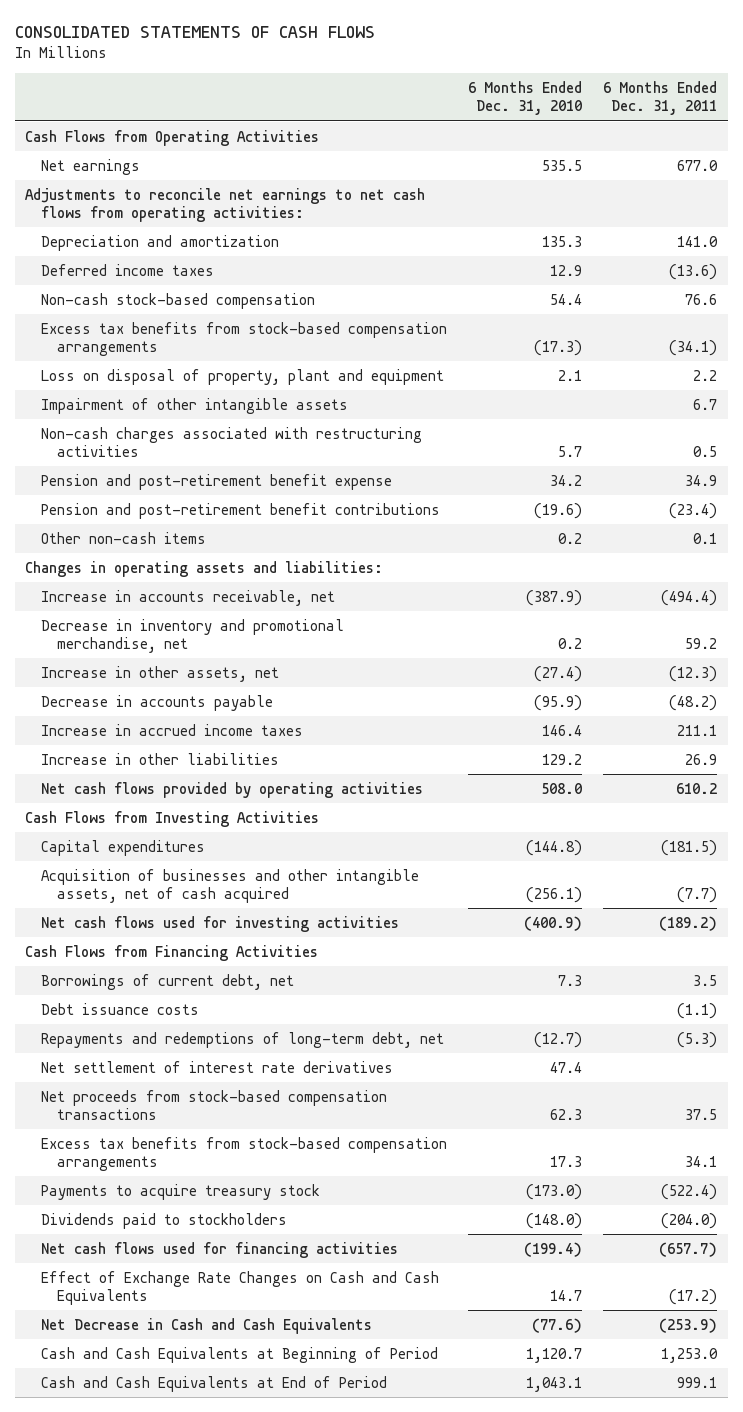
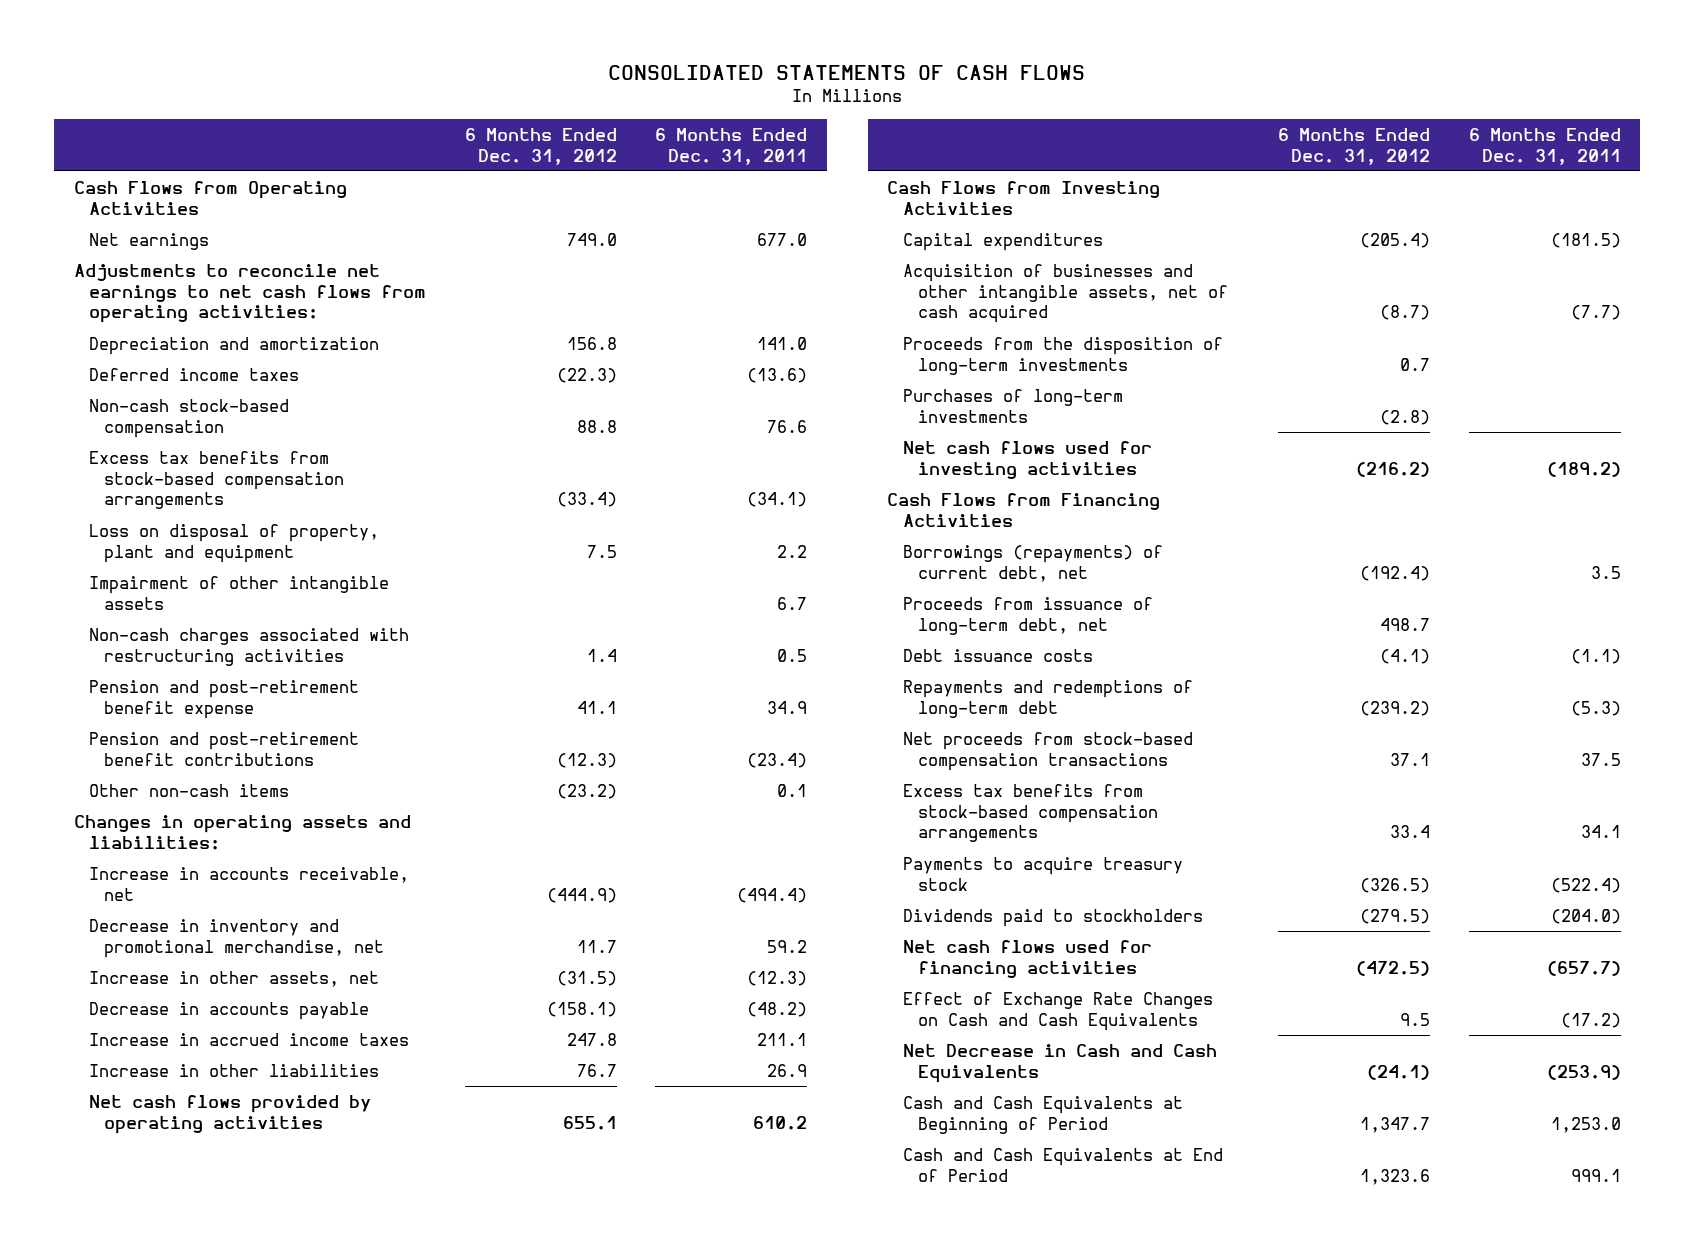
[468,80,583,116] 6 Months Ended Dec. 31, 2010 -> none
none -> [464,127,617,165] 6 Months Ended Dec. 31, 2012
none -> [902,336,1223,375] Proceeds from the disposition of long-term investments
none -> [902,388,1123,423] Purchases of long-term investments
[41,973,295,990] Borrowings of current debt, net -> [902,544,1163,582] Borrowings (repayments) of current debt, net
none -> [902,596,1153,635] Proceeds from issuance of long-term debt, net
[41,1060,394,1073] Net settlement of interest rate derivatives -> none
[41,1031,445,1048] Repayments and redemptions of long-term debt, net -> [902,679,1193,718] Repayments and redemptions of long-term debt

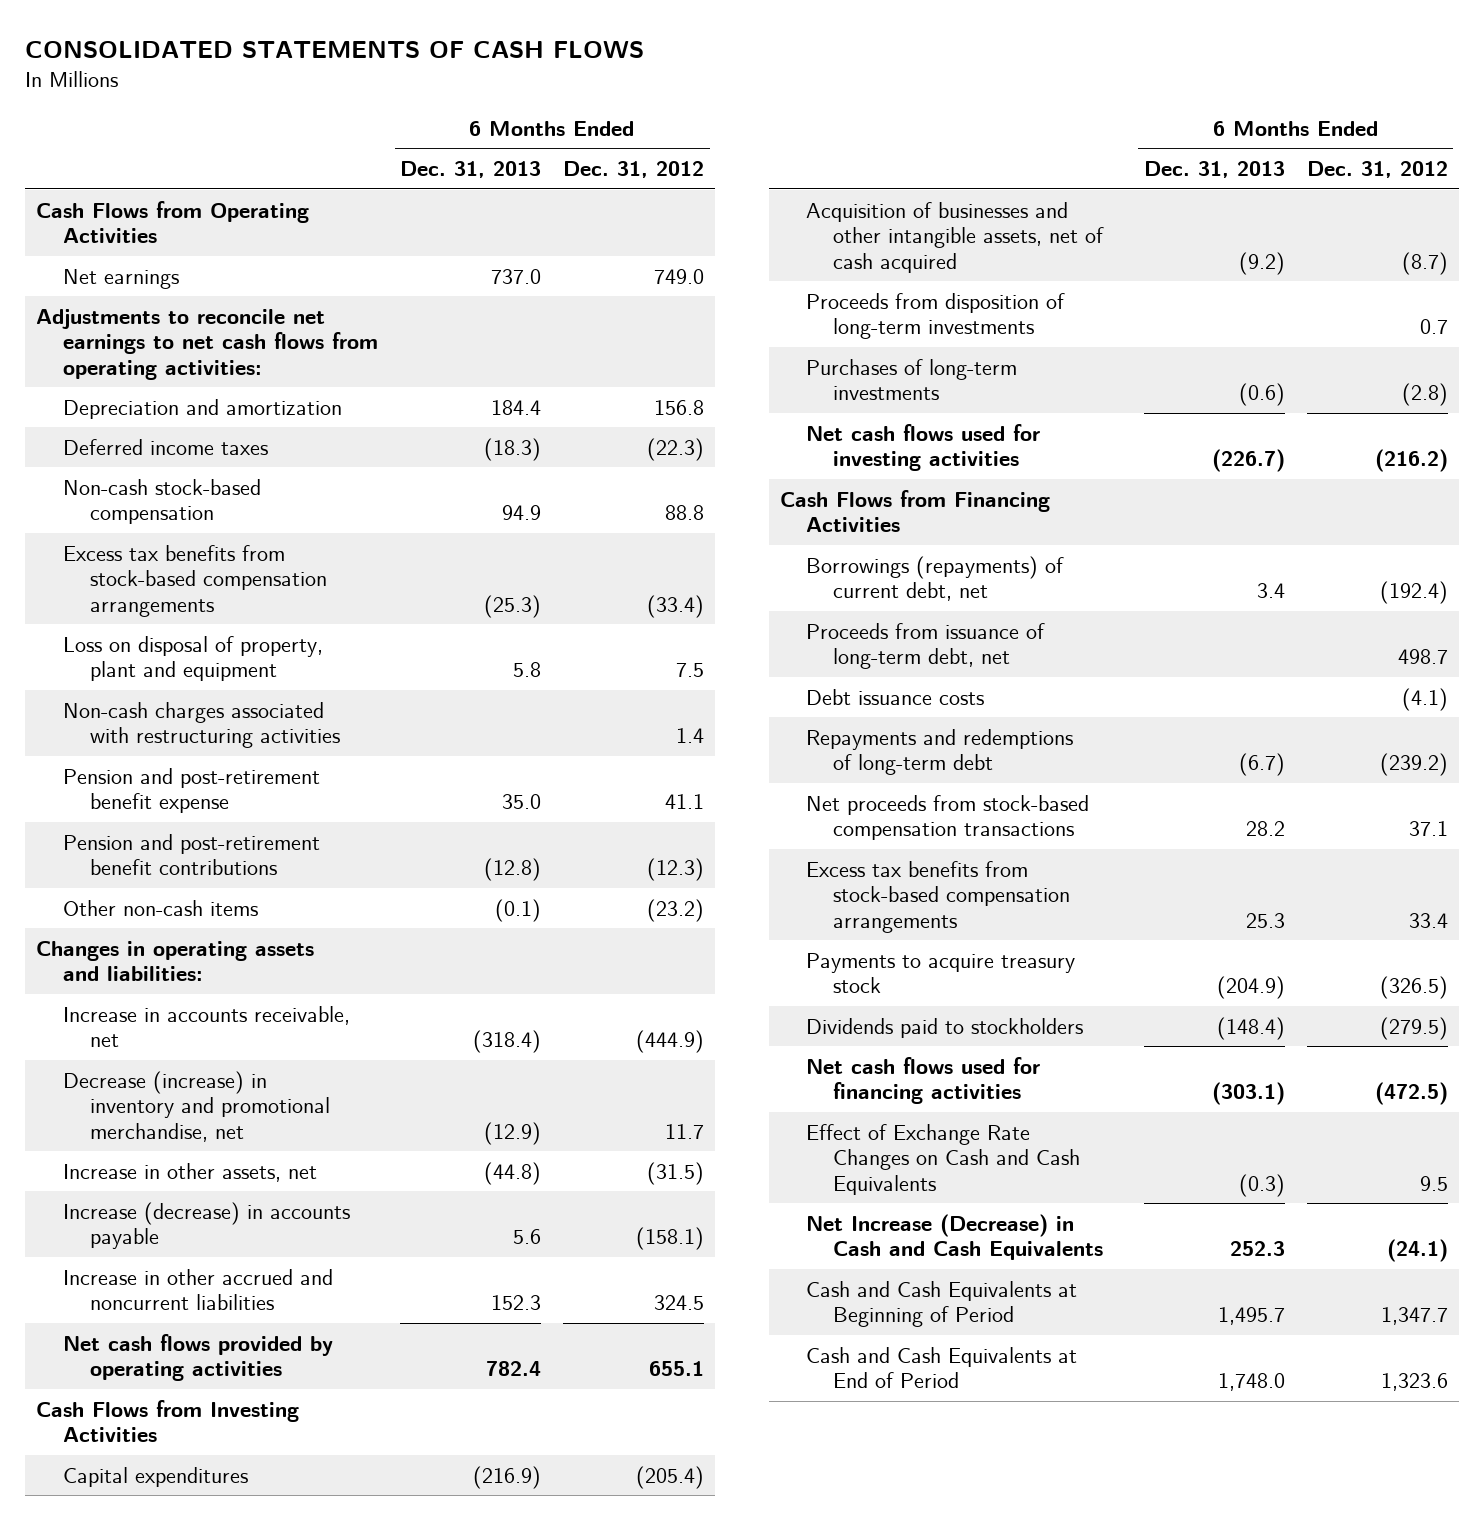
[655,127,808,165] 6 Months Ended Dec. 31, 2011 -> none
none -> [400,161,542,179] Dec. 31, 2013
[88,575,389,610] Impairment of other intangible assets -> none
[88,918,385,958] Decrease in inventory and promotional merchandise, net -> [63,1070,330,1142] Decrease (increase) in inventory and promotional merchandise, net
[88,1032,409,1046] Increase in accrued income taxes -> none
[88,1001,369,1020] Decrease in accounts payable -> [63,1201,351,1250] Increase (decrease) in accounts payable
[88,1063,379,1077] Increase in other liabilities -> [63,1268,334,1311] Increase in other accrued and noncurrent liabilities
[576,1063,617,1077] 76.7 -> [654,1295,705,1311] 324.5
[902,336,1223,375] Proceeds from the disposition of long-term investments -> [806,292,1066,340] Proceeds from disposition of long-term investments
[902,1043,1217,1083] Net Decrease in Cash and Cash Equivalents -> [806,1213,1104,1261] Net Increase (Decrease) in Cash and Cash Equivalents

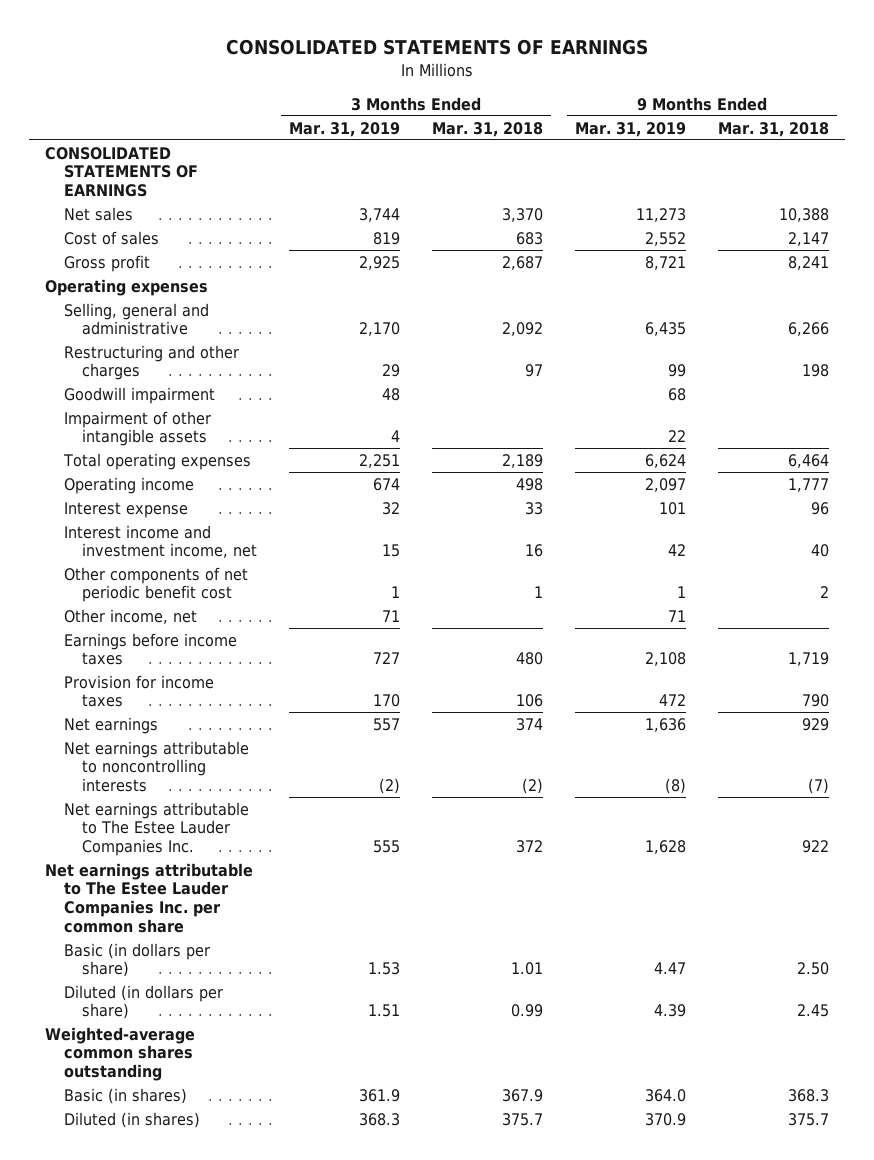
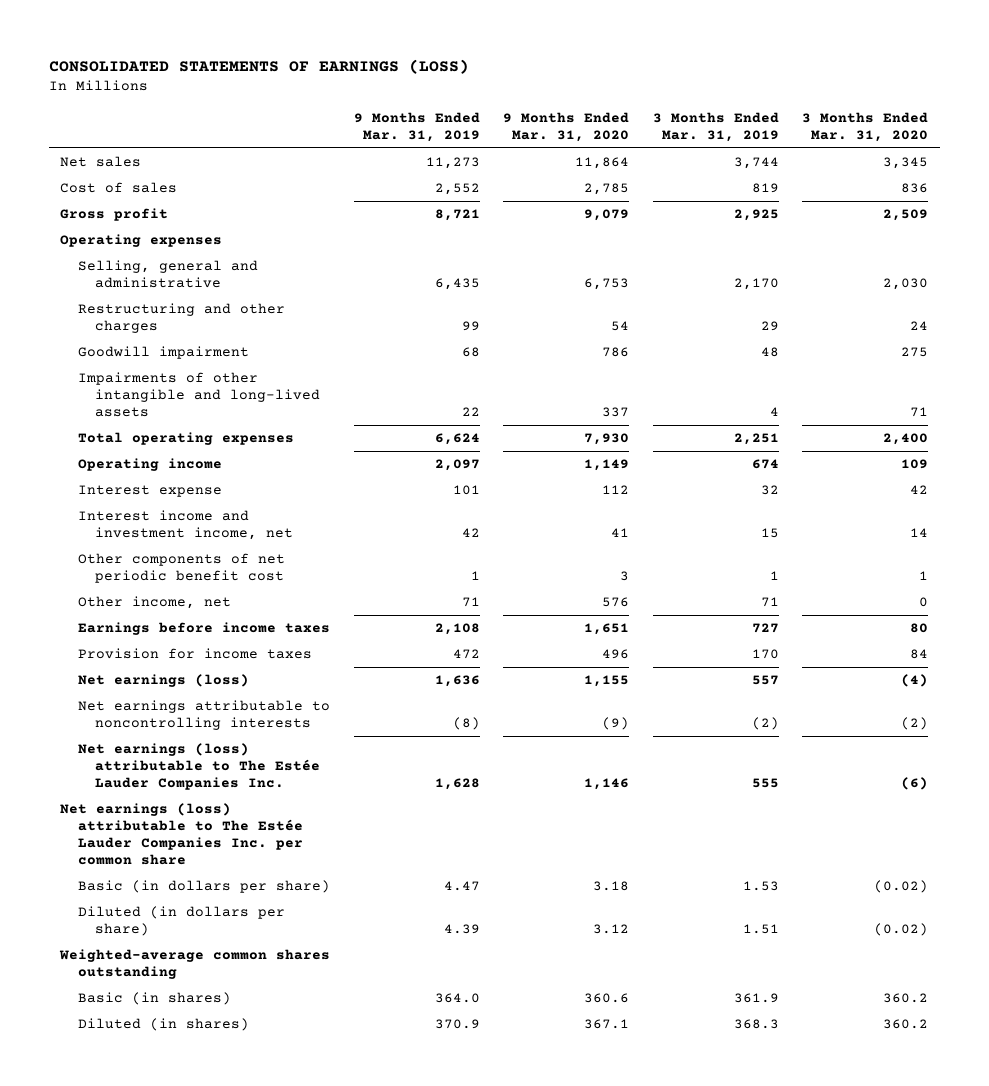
[225,39,648,56] CONSOLIDATED STATEMENTS OF EARNINGS -> [48,58,469,74] CONSOLIDATED STATEMENTS OF EARNINGS (LOSS)
[432,121,544,137] Mar. 31, 2018 -> none
[717,121,829,137] Mar. 31, 2018 -> none
none -> [503,111,630,142] 9 Months Ended Mar. 31, 2020
none -> [802,111,929,142] 3 Months Ended Mar. 31, 2020
[45,146,198,198] CONSOLIDATED STATEMENTS OF EARNINGS -> none
[63,410,211,447] Impairment of other intangible assets -> [77,372,321,418] Impairments of other intangible and long-lived assets
[63,716,158,734] Net earnings -> [77,674,249,688] Net earnings (loss)
[63,801,249,857] Net earnings attributable to The Estee Lauder Companies Inc. -> [77,743,321,791] Net earnings (loss) attributable to The Estée Lauder Companies Inc.
[45,862,254,933] Net earnings attributable to The Estee Lauder Companies Inc. per common share -> [60,803,303,866] Net earnings (loss) attributable to The Estée Lauder Companies Inc. per common share

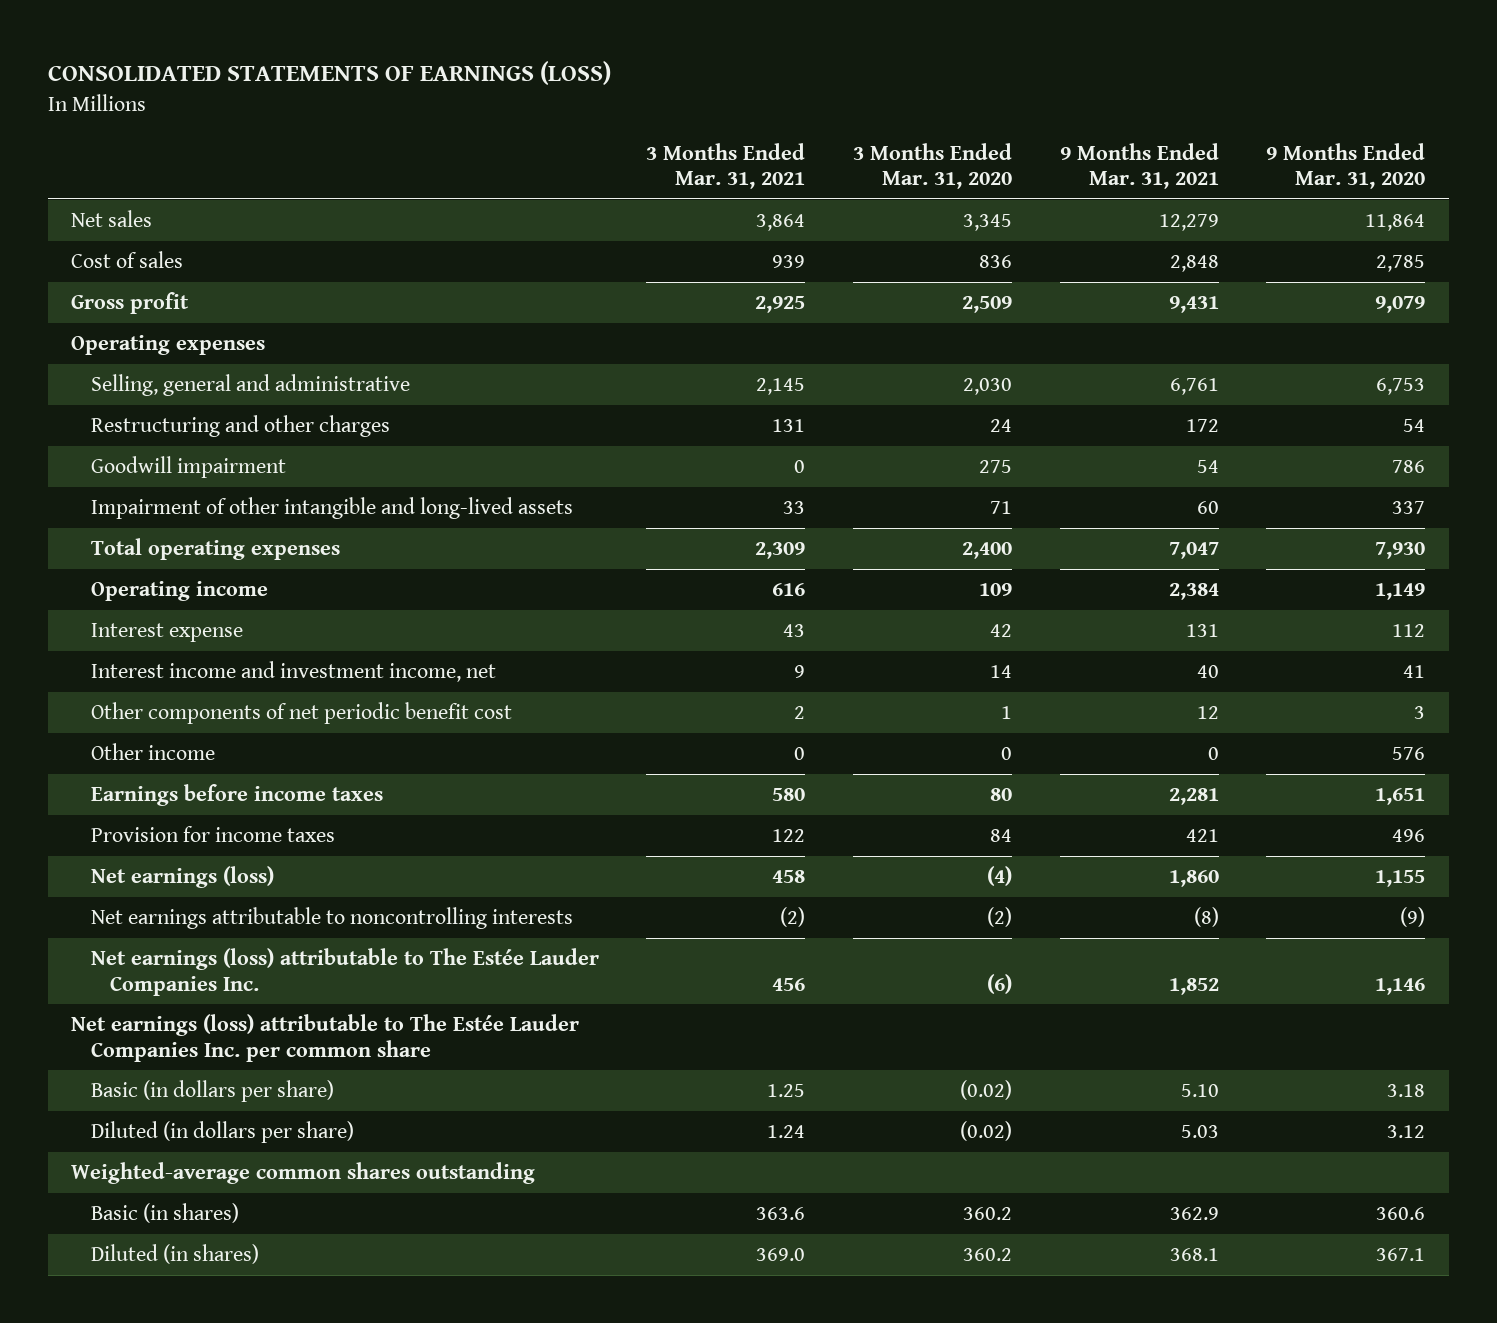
[353,111,480,142] 9 Months Ended Mar. 31, 2019 -> none
[652,111,779,142] 3 Months Ended Mar. 31, 2019 -> none
none -> [646,142,806,189] 3 Months Ended Mar. 31, 2021
none -> [1059,142,1219,189] 9 Months Ended Mar. 31, 2021
[77,372,321,418] Impairments of other intangible and long-lived assets -> [90,497,573,520] Impairment of other intangible and long-lived assets
[77,596,231,610] Other income, net -> [90,743,215,761] Other income

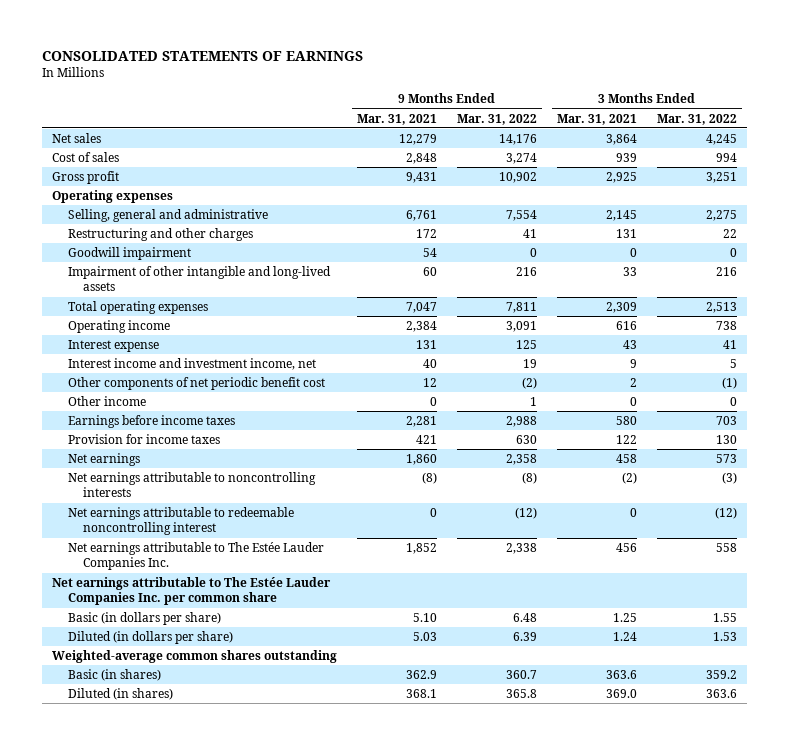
[47,61,611,86] CONSOLIDATED STATEMENTS OF EARNINGS (LOSS) -> [42,50,364,61] CONSOLIDATED STATEMENTS OF EARNINGS
[853,142,1013,189] 3 Months Ended Mar. 31, 2020 -> none
[1266,142,1426,189] 9 Months Ended Mar. 31, 2020 -> none
none -> [456,113,537,125] Mar. 31, 2022
none -> [656,113,737,125] Mar. 31, 2022
[90,866,274,889] Net earnings (loss) -> [67,453,140,467] Net earnings
none -> [67,507,294,536] Net earnings attributable to redeemable noncontrolling interest
[90,948,599,996] Net earnings (loss) attributable to The Estée Lauder Companies Inc. -> [67,542,324,571] Net earnings attributable to The Estée Lauder Companies Inc.
[71,1014,580,1062] Net earnings (loss) attributable to The Estée Lauder Companies Inc. per common share -> [52,577,332,606] Net earnings attributable to The Estée Lauder Companies Inc. per common share

